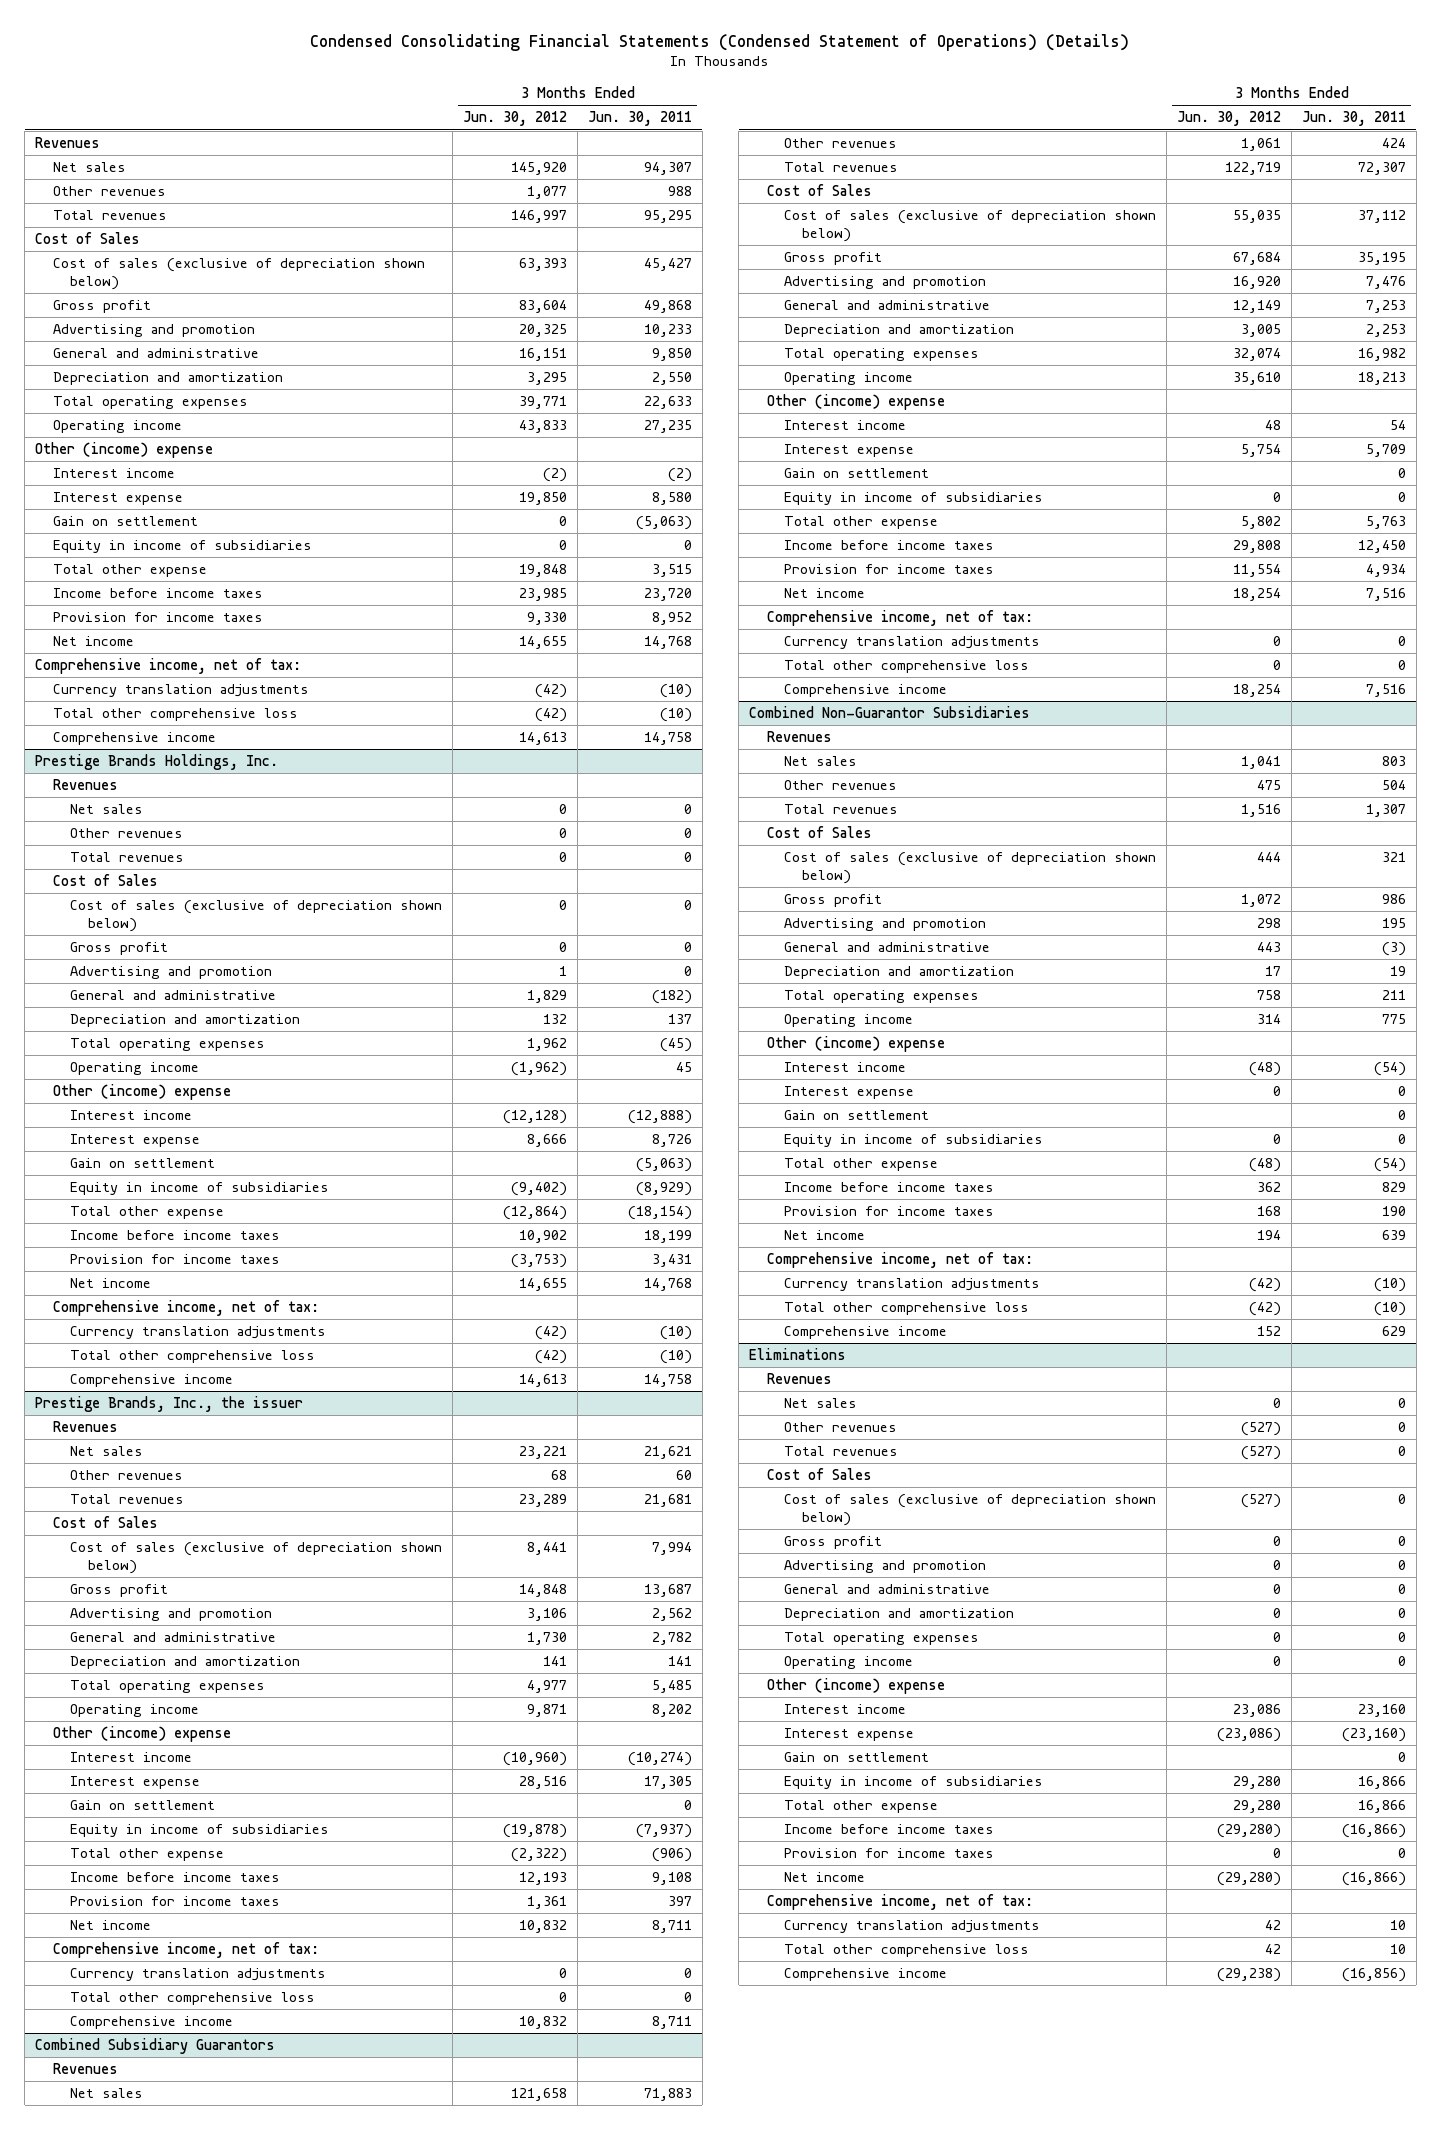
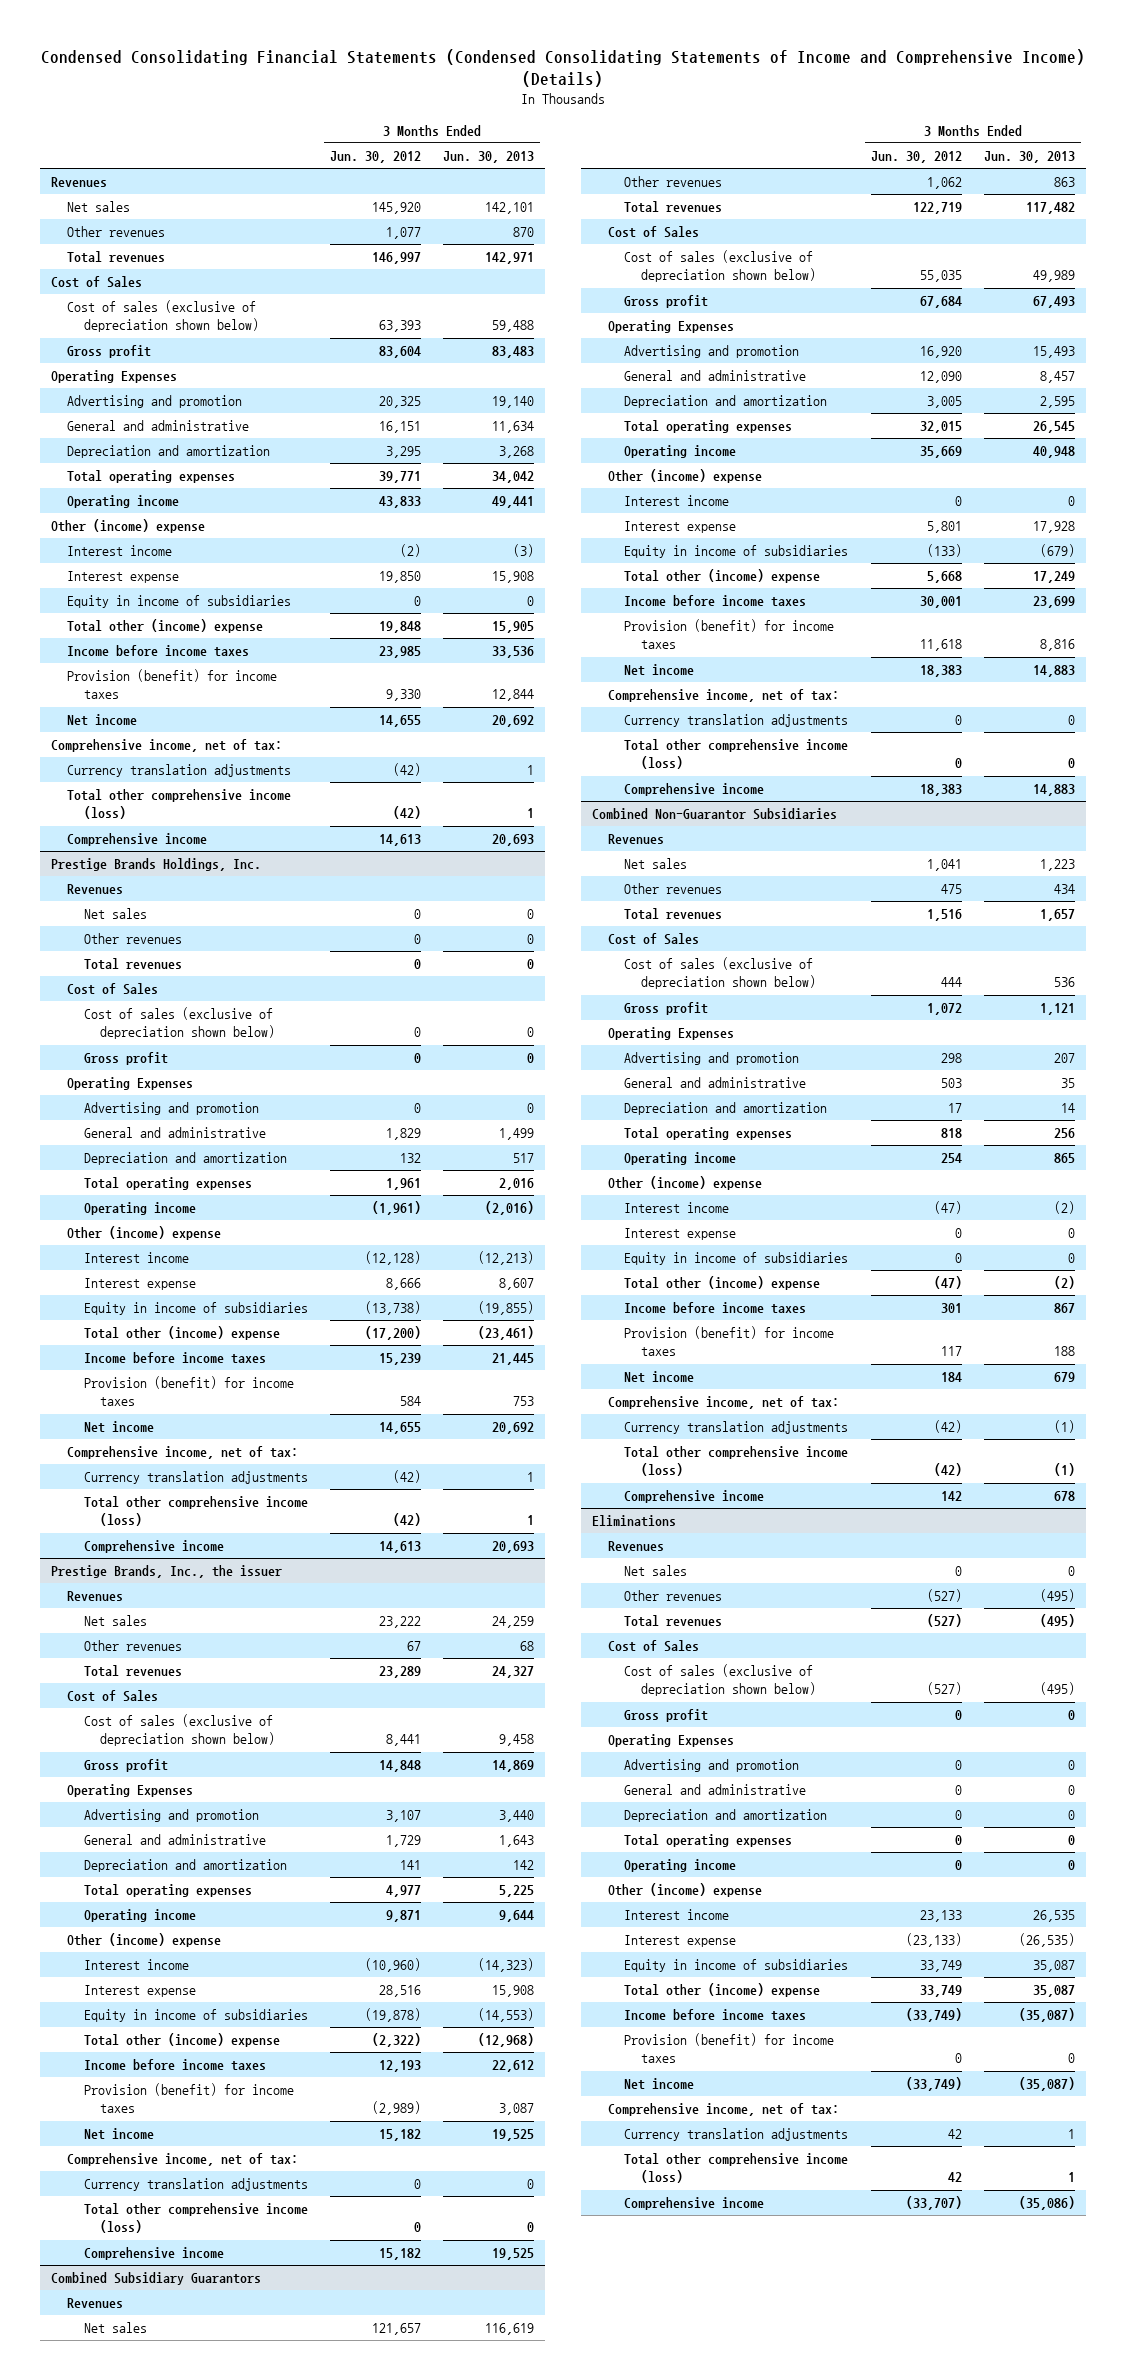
[310,33,1130,51] Condensed Consolidating Financial Statements (Condensed Statement of Operations) (Details) -> [41,49,1086,88] Condensed Consolidating Financial Statements (Condensed Consolidating Statements of Income and Comprehensive Income) (Details)
[588,111,693,127] Jun. 30, 2011 -> none
none -> [443,151,535,164] Jun. 30, 2013
none -> [51,370,178,384] Operating Expenses
[52,516,198,527] Gain on settlement -> none
[52,564,207,578] Total other expense -> [67,619,264,634] Total other (income) expense
[52,612,263,623] Provision for income taxes -> [67,669,278,700] Provision (benefit) for income taxes
[52,708,298,722] Total other comprehensive loss -> [67,789,292,820] Total other comprehensive income (loss)
none -> [67,1077,194,1091] Operating Expenses
[559,966,568,977] 1 -> [413,1103,421,1114] 0
[527,1038,568,1052] 1,962 -> [385,1178,421,1191] 1,961
[511,1062,568,1077] (1,962) -> [371,1201,421,1216] (1,961)
[70,1158,216,1169] Gain on settlement -> none
[511,1182,568,1197] (9,402) -> [364,1301,421,1316] (13,738)
[70,1206,225,1220] Total other expense -> [83,1326,280,1341] Total other (income) expense
[503,1206,568,1221] (12,864) -> [364,1326,421,1341] (17,200)
[519,1230,568,1244] 10,902 -> [378,1353,421,1366] 15,239
[70,1254,281,1265] Provision for income taxes -> [83,1376,294,1407] Provision (benefit) for income taxes
[511,1254,568,1269] (3,753) -> [399,1396,421,1407] 584
[70,1350,316,1364] Total other comprehensive loss -> [83,1496,308,1527] Total other comprehensive income (loss)
[519,1446,568,1460] 23,221 -> [378,1616,421,1629] 23,222
[551,1470,568,1481] 68 -> [406,1641,421,1652] 67
none -> [67,1784,194,1798] Operating Expenses
[527,1608,568,1622] 3,106 -> [385,1810,421,1823] 3,107
[527,1632,568,1646] 1,730 -> [385,1835,421,1848] 1,729
[70,1800,216,1811] Gain on settlement -> none
[70,1848,225,1862] Total other expense -> [83,2033,280,2048] Total other (income) expense
[70,1896,281,1907] Provision for income taxes -> [83,2083,294,2114] Provision (benefit) for income taxes
[527,1896,568,1910] 1,361 -> [371,2101,421,2116] (2,989)
[519,1920,568,1934] 10,832 -> [378,2129,421,2142] 15,182
[70,1992,316,2006] Total other comprehensive loss -> [83,2203,308,2234] Total other comprehensive income (loss)
[519,2016,568,2030] 10,832 -> [378,2248,421,2261] 15,182
[511,2088,568,2102] 121,658 -> [371,2323,421,2336] 121,657
[1241,138,1282,152] 1,061 -> [926,177,962,190] 1,062
none -> [608,320,735,334] Operating Expenses
[1233,300,1282,314] 12,149 -> [919,371,962,384] 12,090
[1233,348,1282,362] 32,074 -> [919,421,962,434] 32,015
[1233,372,1282,386] 35,610 -> [919,446,962,459] 35,669
[784,468,930,479] Gain on settlement -> none
[1265,420,1282,431] 48 -> [954,496,962,507] 0
[1241,444,1282,458] 5,754 -> [926,521,962,534] 5,801
[1273,492,1282,503] 0 -> [926,544,962,558] (133)
[784,516,939,530] Total other expense -> [624,569,821,584] Total other (income) expense
[1241,516,1282,530] 5,802 -> [926,571,962,584] 5,668
[1233,540,1282,554] 29,808 -> [919,596,962,609] 30,001
[784,564,995,575] Provision for income taxes -> [624,619,835,650] Provision (benefit) for income taxes
[1233,564,1282,578] 11,554 -> [919,639,962,652] 11,618
[1233,588,1282,602] 18,254 -> [919,665,962,678] 18,383
[784,660,1030,674] Total other comprehensive loss -> [624,739,849,770] Total other comprehensive income (loss)
[1233,684,1282,698] 18,254 -> [919,784,962,797] 18,383
none -> [608,1027,735,1041] Operating Expenses
[1257,942,1282,953] 443 -> [940,1078,962,1089] 503
[1257,990,1282,1001] 758 -> [940,1128,962,1139] 818
[1257,1014,1282,1025] 314 -> [940,1153,962,1164] 254
[1249,1062,1282,1077] (48) -> [933,1201,962,1215] (47)
[784,1110,930,1121] Gain on settlement -> none
[784,1158,939,1172] Total other expense -> [624,1276,821,1291] Total other (income) expense
[1249,1158,1282,1173] (48) -> [933,1276,962,1290] (47)
[1257,1182,1282,1193] 362 -> [940,1303,962,1314] 301
[784,1206,995,1217] Provision for income taxes -> [624,1326,835,1357] Provision (benefit) for income taxes
[1257,1206,1282,1217] 168 -> [940,1346,962,1357] 117
[1257,1230,1282,1241] 194 -> [940,1372,962,1383] 184
[784,1302,1030,1316] Total other comprehensive loss -> [624,1446,849,1477] Total other comprehensive income (loss)
[1257,1326,1282,1337] 152 -> [940,1491,962,1502] 142
none -> [608,1734,735,1748] Operating Expenses
[784,1752,930,1763] Gain on settlement -> none
[1233,1704,1282,1718] 23,086 -> [919,1910,962,1923] 23,133
[1217,1728,1282,1743] (23,086) -> [905,1933,962,1948] (23,133)
[1233,1776,1282,1790] 29,280 -> [919,1960,962,1973] 33,749
[784,1800,939,1814] Total other expense -> [624,1983,821,1998] Total other (income) expense
[1233,1800,1282,1814] 29,280 -> [919,1985,962,1998] 33,749
[1217,1824,1282,1839] (29,280) -> [905,2008,962,2023] (33,749)
[784,1848,995,1859] Provision for income taxes -> [624,2033,835,2064] Provision (benefit) for income taxes
[1217,1872,1282,1887] (29,280) -> [905,2077,962,2092] (33,749)
[784,1944,1030,1958] Total other comprehensive loss -> [624,2153,849,2184] Total other comprehensive income (loss)
[1217,1968,1282,1983] (29,238) -> [905,2196,962,2211] (33,707)

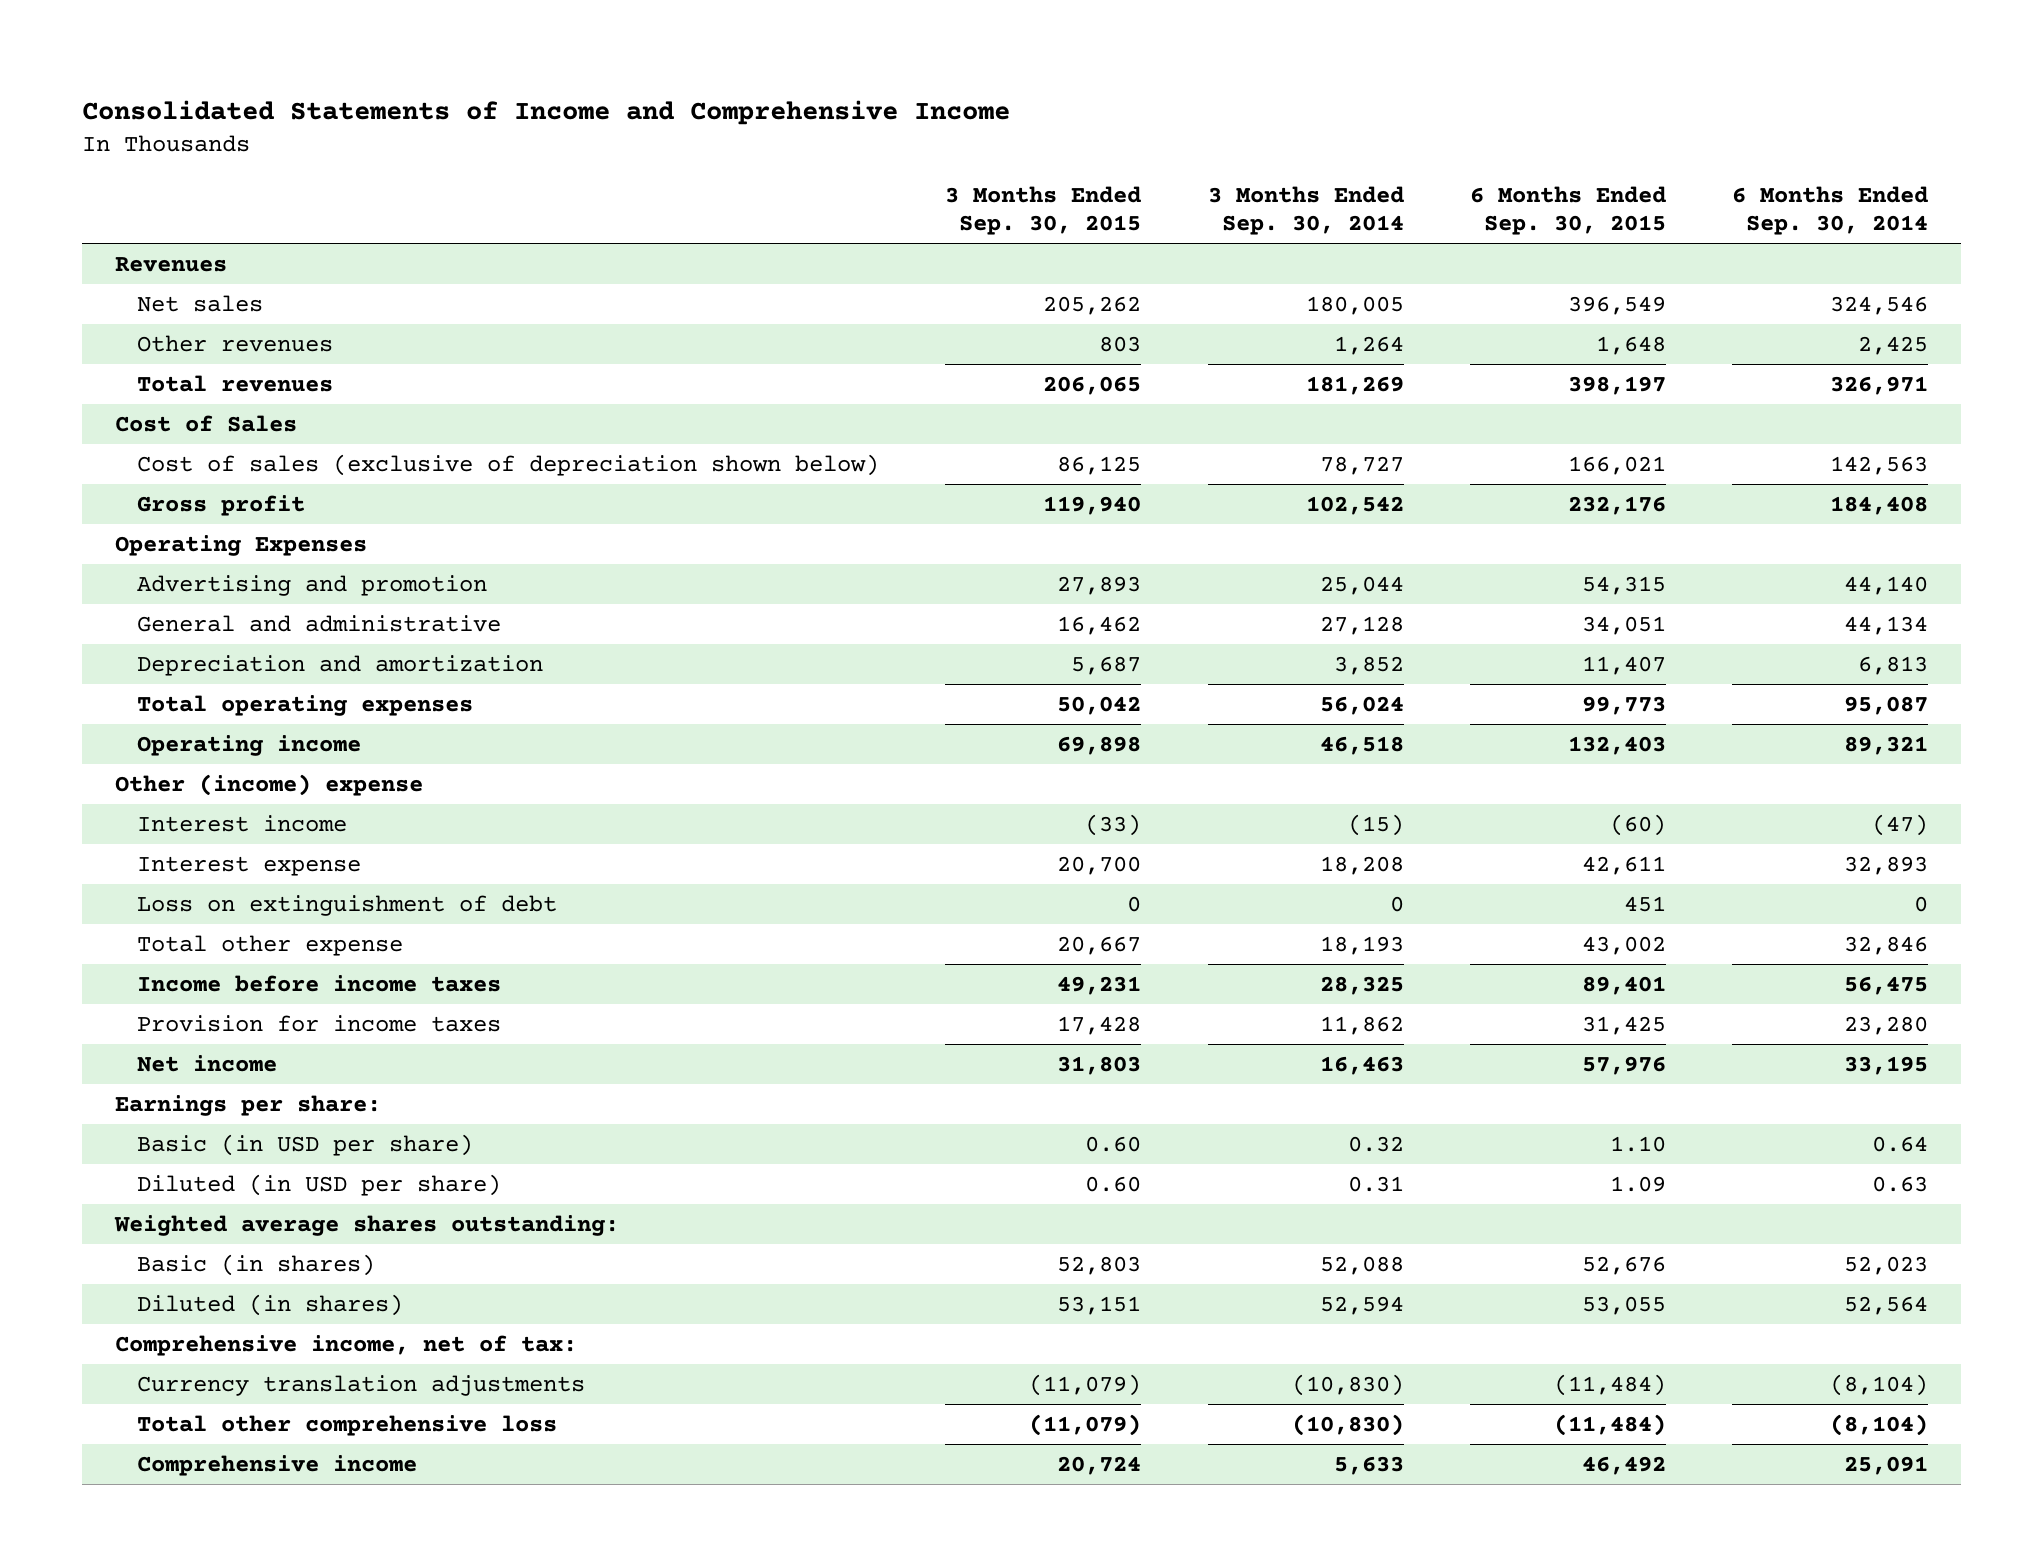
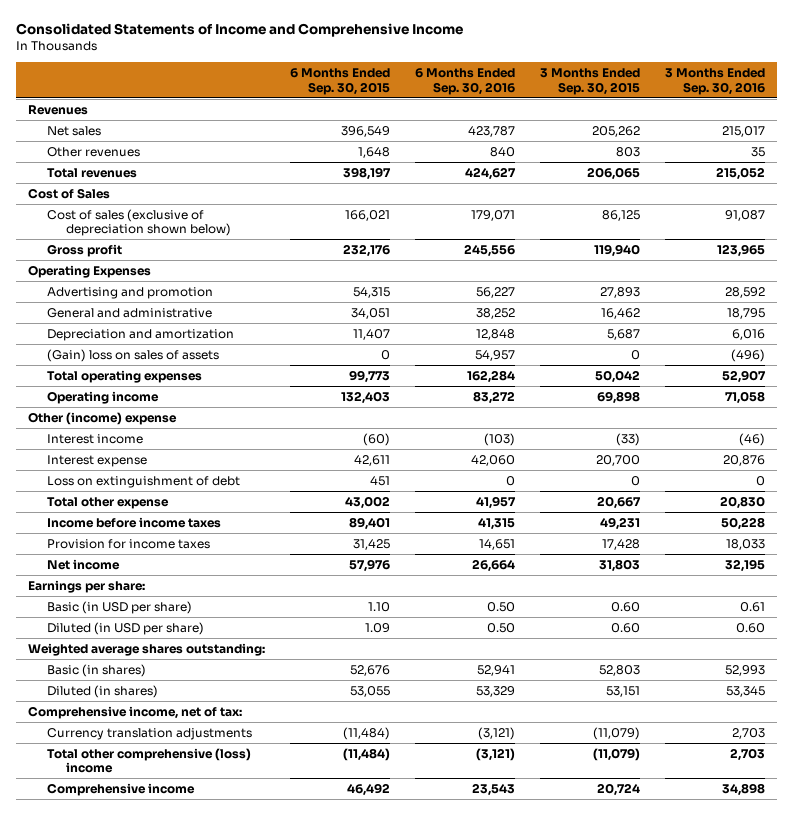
[1207,185,1404,236] 3 Months Ended Sep. 30, 2014 -> none
[1732,185,1929,236] 6 Months Ended Sep. 30, 2014 -> none
none -> [415,68,516,95] 6 Months Ended Sep. 30, 2016
none -> [664,68,765,95] 3 Months Ended Sep. 30, 2016
none -> [47,348,220,362] (Gain) loss on sales of assets
[137,1414,558,1436] Total other comprehensive loss -> [47,747,252,774] Total other comprehensive (loss) income

